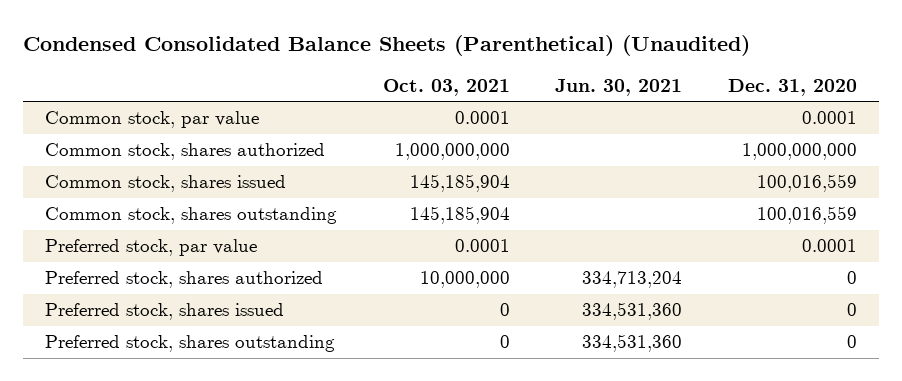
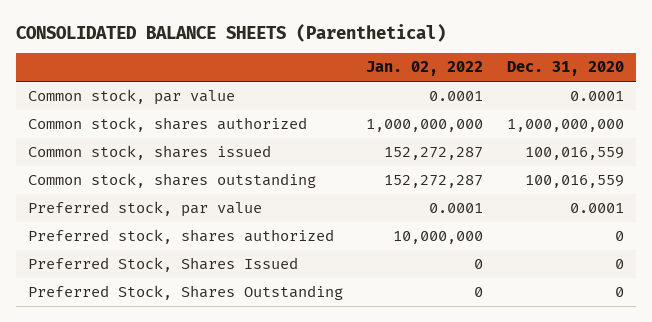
[22,34,750,56] Condensed Consolidated Balance Sheets (Parenthetical) (Unaudited) -> [15,23,446,42] CONSOLIDATED BALANCE SHEETS (Parenthetical)
[382,78,510,96] Oct. 03, 2021 -> none
[555,78,683,96] Jun. 30, 2021 -> none
none -> [366,61,484,77] Jan. 02, 2022
[45,303,285,321] Preferred stock, shares issued -> [27,257,298,273] Preferred Stock, Shares Issued
[45,335,336,353] Preferred stock, shares outstanding -> [27,285,343,301] Preferred Stock, Shares Outstanding

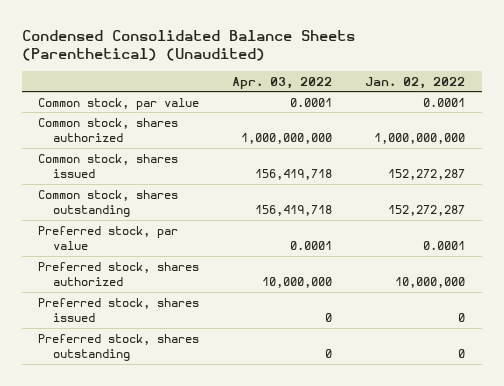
[15,23,446,42] CONSOLIDATED BALANCE SHEETS (Parenthetical) -> [21,29,355,62] Condensed Consolidated Balance Sheets (Parenthetical) (Unaudited)
[507,61,625,77] Dec. 31, 2020 -> none
none -> [232,76,333,89] Apr. 03, 2022
[27,257,298,273] Preferred Stock, Shares Issued -> [38,297,200,323] Preferred stock, shares issued
[27,285,343,301] Preferred Stock, Shares Outstanding -> [38,333,200,362] Preferred stock, shares outstanding

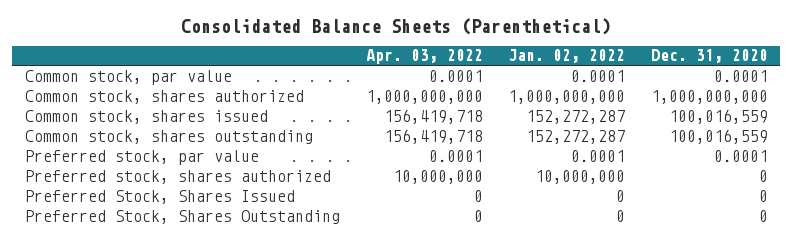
[21,29,355,62] Condensed Consolidated Balance Sheets (Parenthetical) (Unaudited) -> [181,17,612,35] Consolidated Balance Sheets (Parenthetical)
none -> [650,49,768,64] Dec. 31, 2020
[38,297,200,323] Preferred stock, shares issued -> [25,189,296,204] Preferred Stock, Shares Issued
[38,333,200,362] Preferred stock, shares outstanding -> [25,209,341,224] Preferred Stock, Shares Outstanding

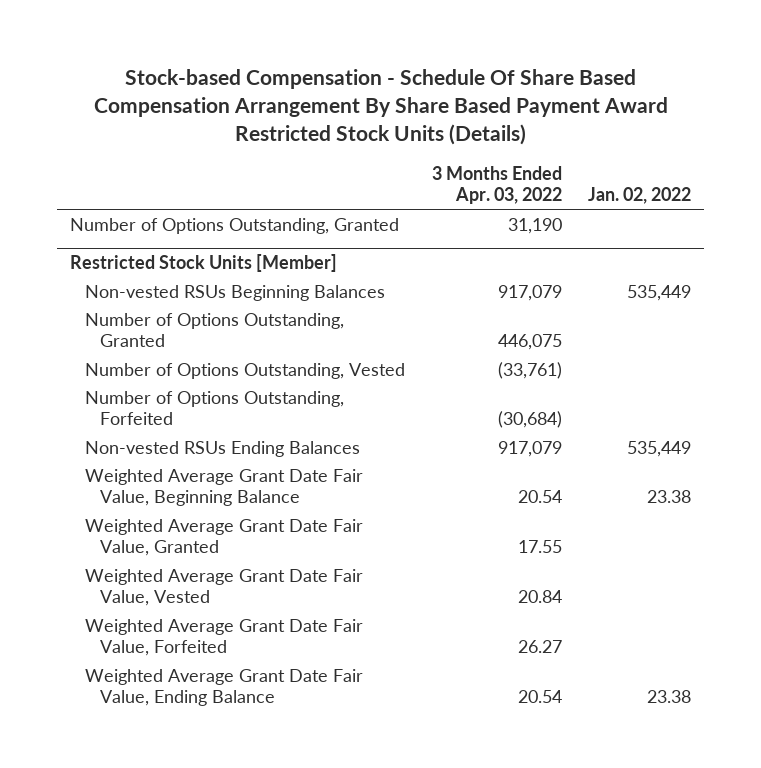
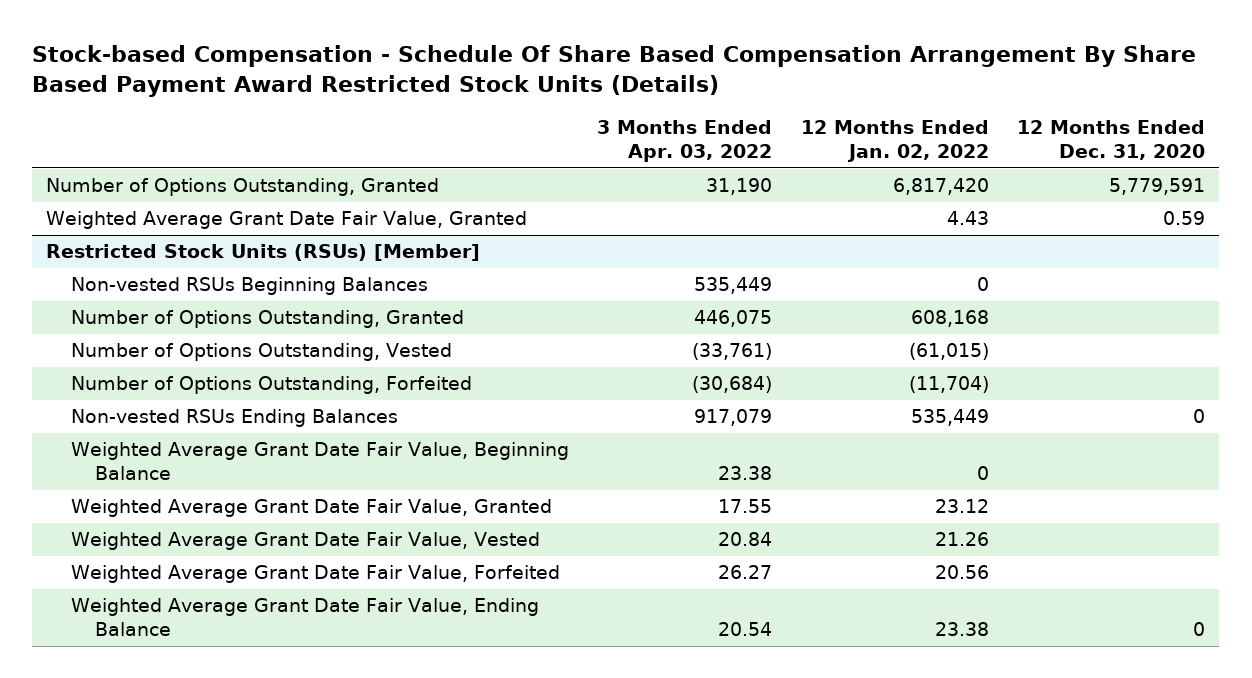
[588,187,692,205] Jan. 02, 2022 -> none
none -> [800,120,989,163] 12 Months Ended Jan. 02, 2022
none -> [1017,120,1206,161] 12 Months Ended Dec. 31, 2020
none -> [46,211,528,230] Weighted Average Grant Date Fair Value, Granted
[70,254,338,273] Restricted Stock Units [Member] -> [46,244,481,262] Restricted Stock Units (RSUs) [Member]
[497,284,562,301] 917,079 -> [694,277,773,295] 535,449
[517,490,562,504] 20.54 -> [718,466,773,481] 23.38

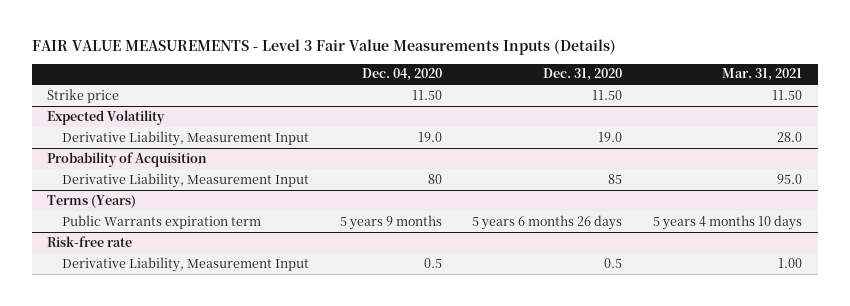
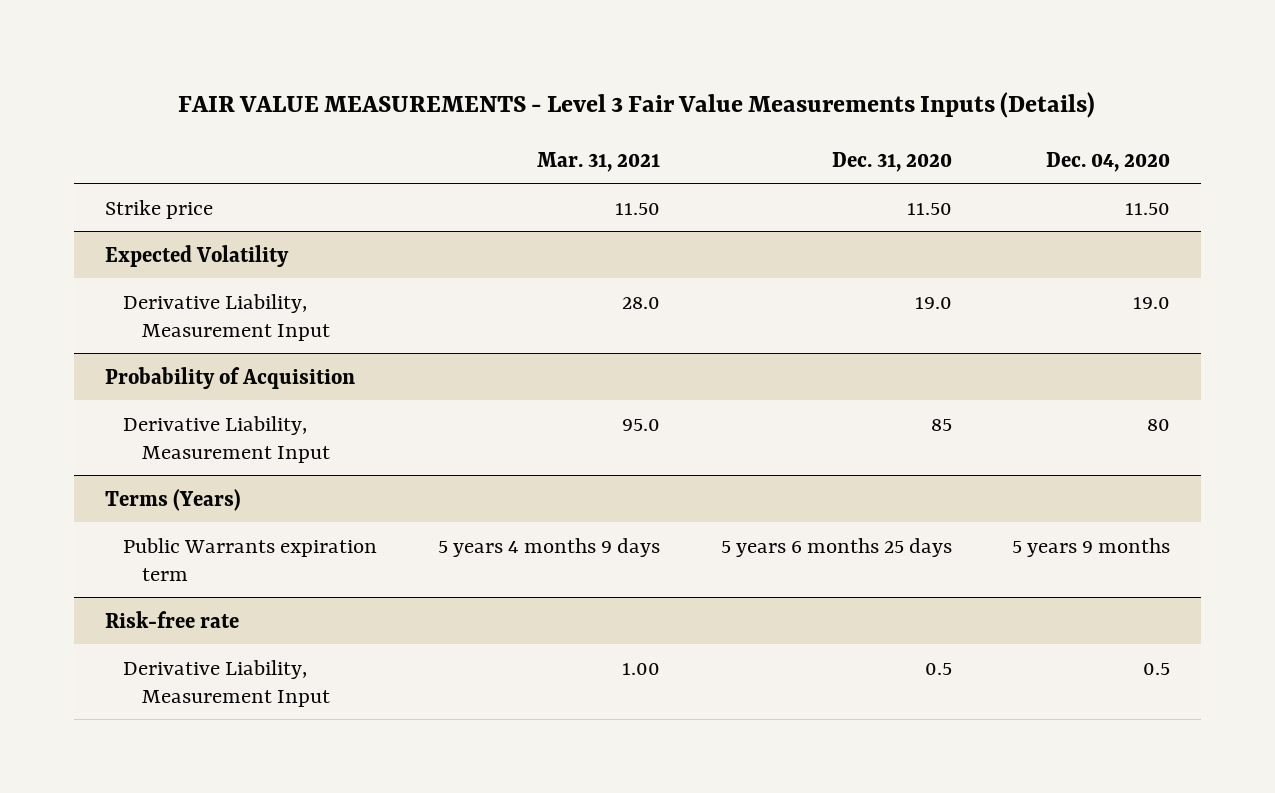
[472,214,623,230] 5 years 6 months 26 days -> [720,537,952,557] 5 years 6 months 25 days
[653,214,803,230] 5 years 4 months 10 days -> [438,537,661,557] 5 years 4 months 9 days

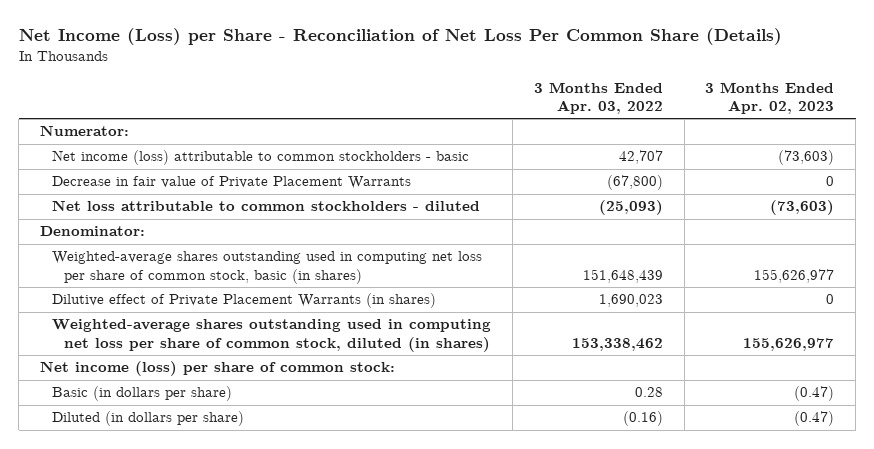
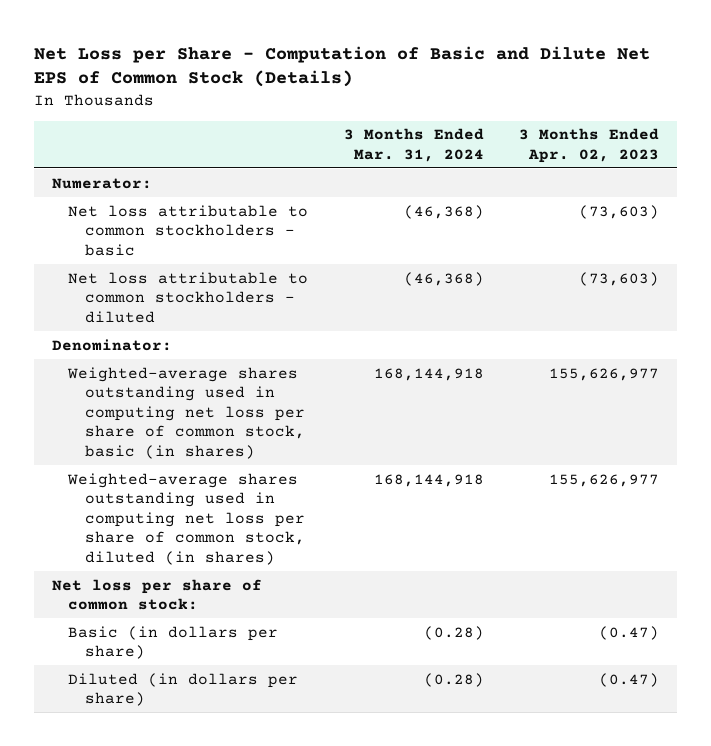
[18,28,782,46] Net Income (Loss) per Share - Reconciliation of Net Loss Per Common Share (Details) -> [33,45,650,88] Net Loss per Share - Computation of Basic and Dilute Net EPS of Common Stock (Details)
[533,81,663,114] 3 Months Ended Apr. 03, 2022 -> none
none -> [343,128,484,162] 3 Months Ended Mar. 31, 2024
[52,176,412,190] Decrease in fair value of Private Placement Warrants -> none
[52,150,470,166] Net income (loss) attributable to common stockholders - basic -> [68,204,309,256] Net loss attributable to common stockholders - basic
[52,293,437,309] Dilutive effect of Private Placement Warrants (in shares) -> none
[40,361,396,377] Net income (loss) per share of common stock: -> [51,578,262,611] Net loss per share of common stock:

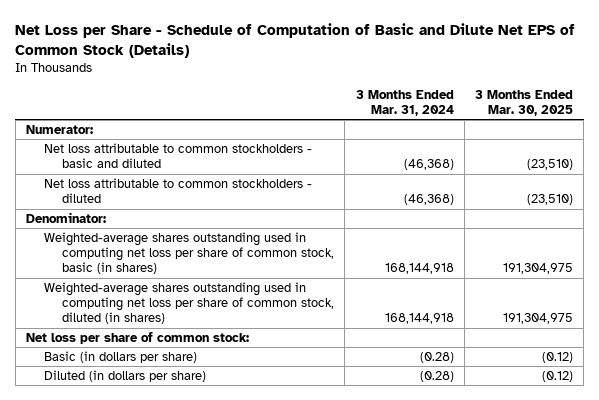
[33,45,650,88] Net Loss per Share - Computation of Basic and Dilute Net EPS of Common Stock (Details) -> [15,22,576,58] Net Loss per Share - Schedule of Computation of Basic and Dilute Net EPS of Common Stock (Details)
[519,128,660,163] 3 Months Ended Apr. 02, 2023 -> none
none -> [475,89,574,116] 3 Months Ended Mar. 30, 2025
[68,204,309,256] Net loss attributable to common stockholders - basic -> [44,142,313,169] Net loss attributable to common stockholders - basic and diluted

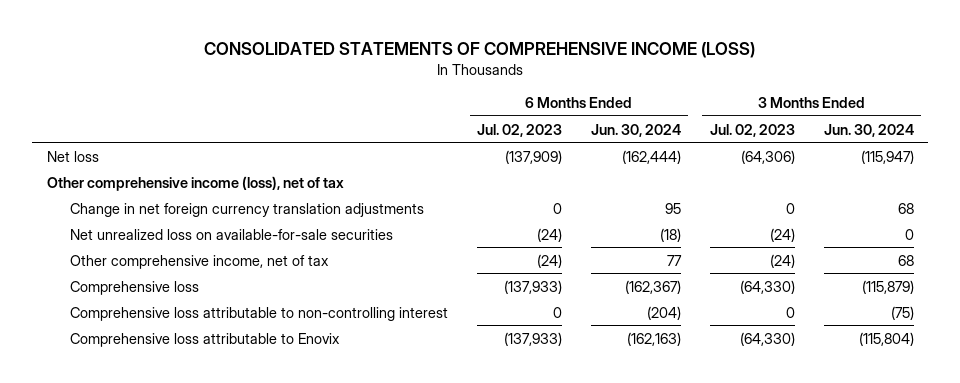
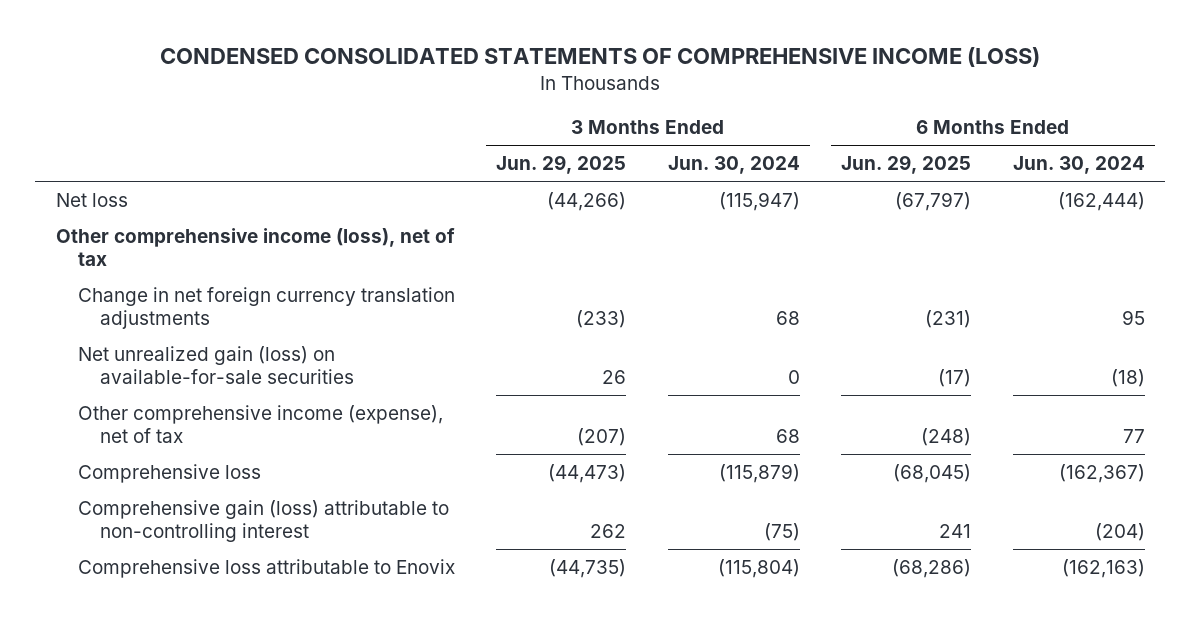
[204,42,756,59] CONSOLIDATED STATEMENTS OF COMPREHENSIVE INCOME (LOSS) -> [160,47,1041,68] CONDENSED CONSOLIDATED STATEMENTS OF COMPREHENSIVE INCOME (LOSS)
[476,123,562,137] Jul. 02, 2023 -> none
[709,123,795,137] Jul. 02, 2023 -> none
none -> [496,155,627,175] Jun. 29, 2025
none -> [841,155,972,175] Jun. 29, 2025
[70,228,394,240] Net unrealized loss on available-for-sale securities -> [77,345,354,384] Net unrealized gain (loss) on available-for-sale securities
[70,254,330,269] Other comprehensive income, net of tax -> [77,404,443,443] Other comprehensive income (expense), net of tax
[70,306,449,321] Comprehensive loss attributable to non-controlling interest -> [77,499,449,542] Comprehensive gain (loss) attributable to non-controlling interest

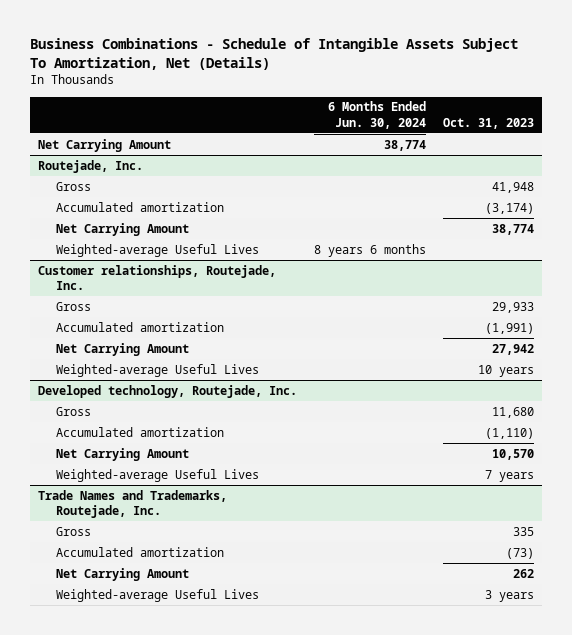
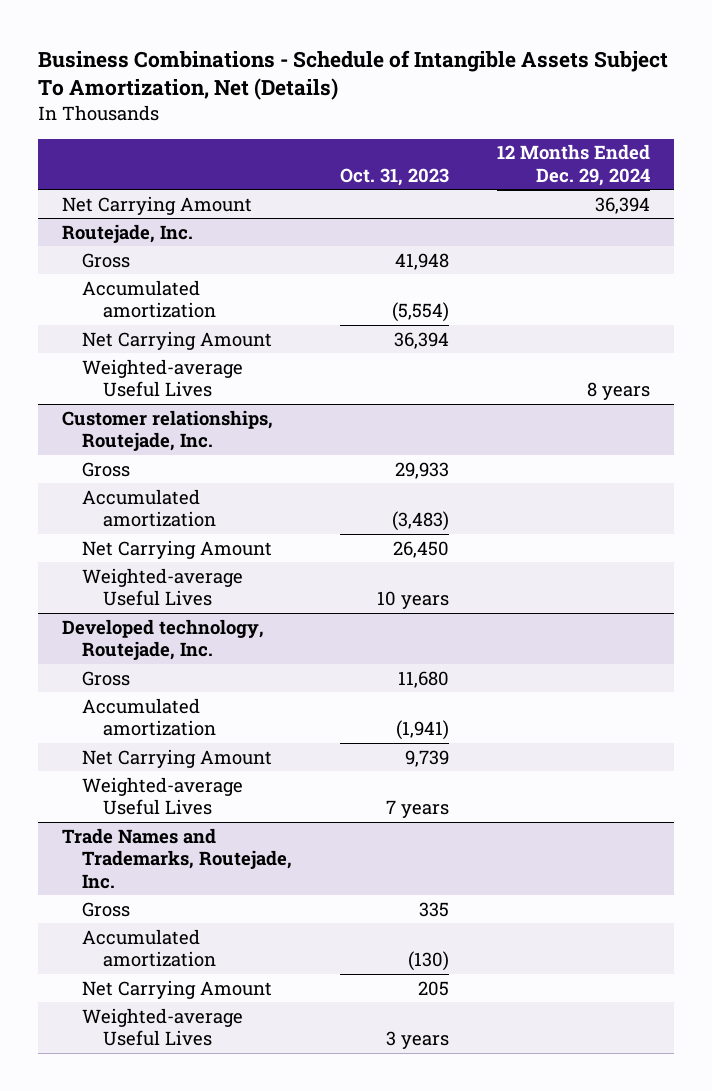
[327,101,426,130] 6 Months Ended Jun. 30, 2024 -> none
none -> [497,144,651,186] 12 Months Ended Dec. 29, 2024
[484,202,534,214] (3,174) -> [392,302,450,323] (5,554)
[491,223,534,235] 38,774 -> [394,331,450,349] 36,394
[484,322,534,334] (1,991) -> [392,511,450,532] (3,483)
[491,343,534,355] 27,942 -> [393,540,450,558] 26,450
[484,427,534,439] (1,110) -> [396,720,450,741] (1,941)
[491,448,534,460] 10,570 -> [405,749,450,767] 9,739
[505,547,534,559] (73) -> [408,951,450,972] (130)
[512,568,534,578] 262 -> [418,980,450,996] 205

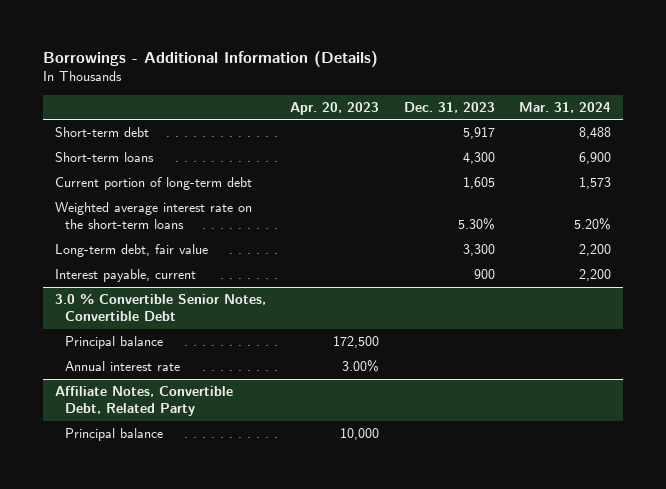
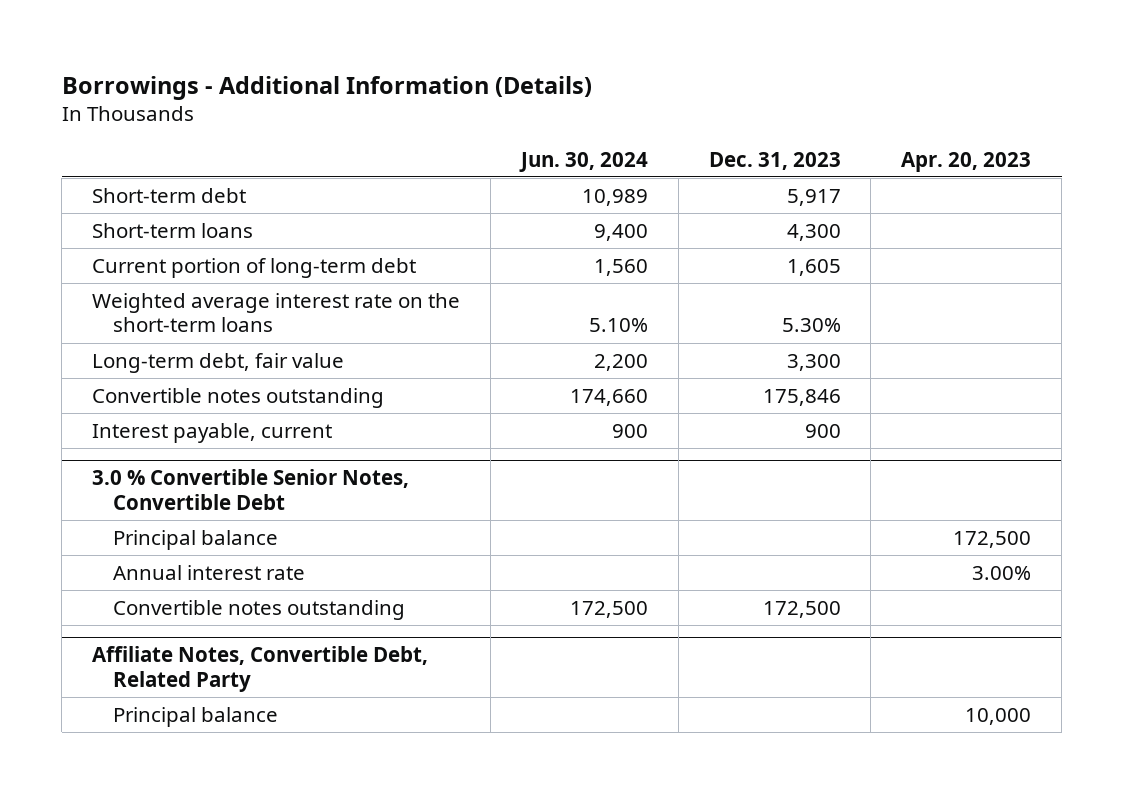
[519,101,612,113] Mar. 31, 2024 -> none
none -> [518,151,648,172] Jun. 30, 2024
none -> [92,387,385,408] Convertible notes outstanding
none -> [112,599,405,620] Convertible notes outstanding

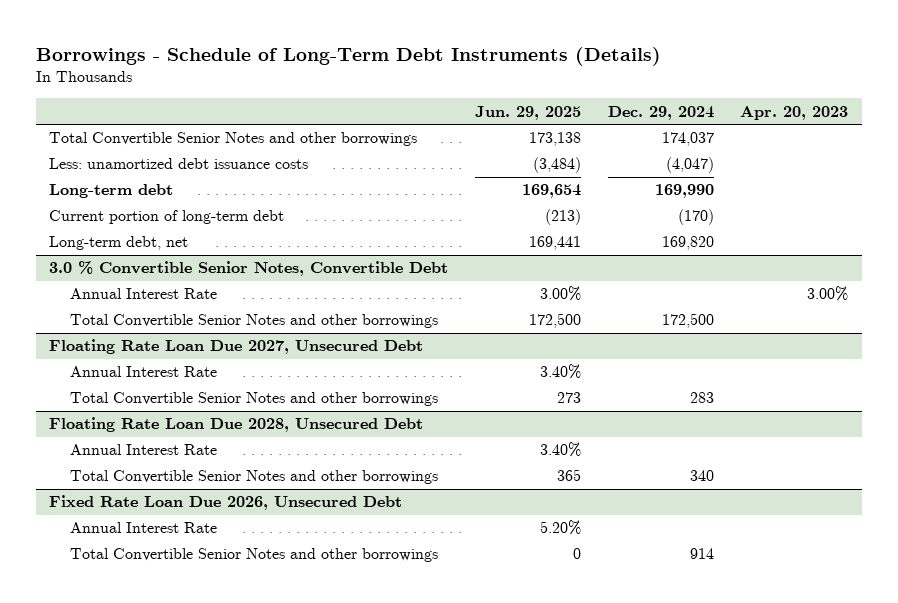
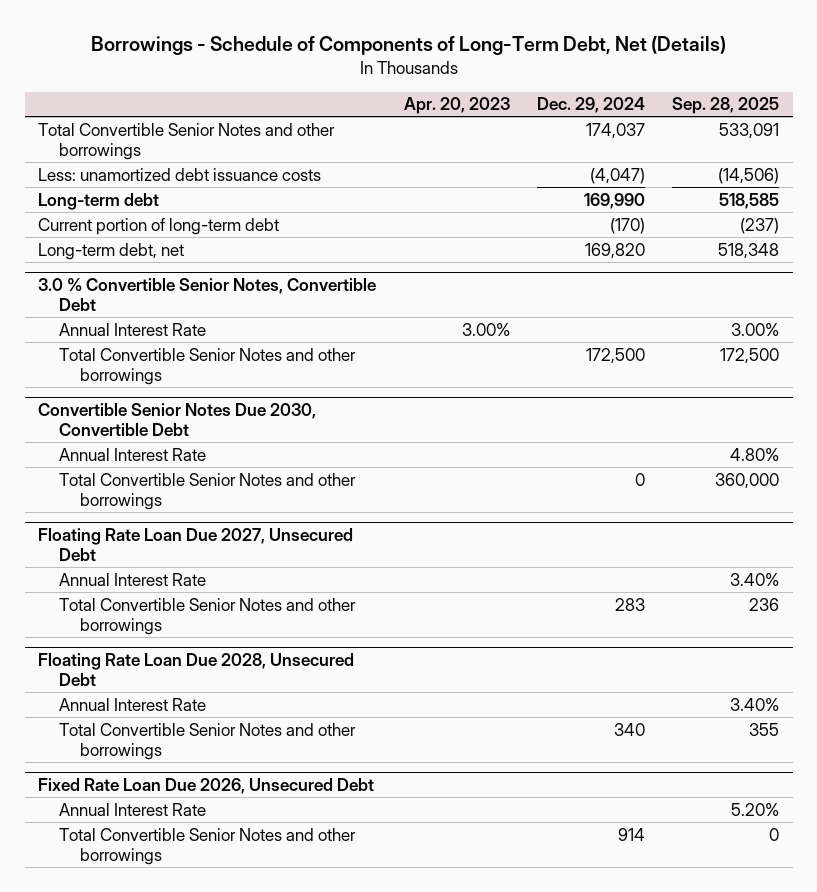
[35,46,661,66] Borrowings - Schedule of Long-Term Debt Instruments (Details) -> [90,36,726,56] Borrowings - Schedule of Components of Long-Term Debt, Net (Details)
[474,105,581,120] Jun. 29, 2025 -> none
none -> [671,97,779,115] Sep. 28, 2025
none -> [38,402,317,436] Convertible Senior Notes Due 2030, Convertible Debt
none -> [59,447,207,461] Annual Interest Rate
none -> [59,472,357,510] Total Convertible Senior Notes and other borrowings

